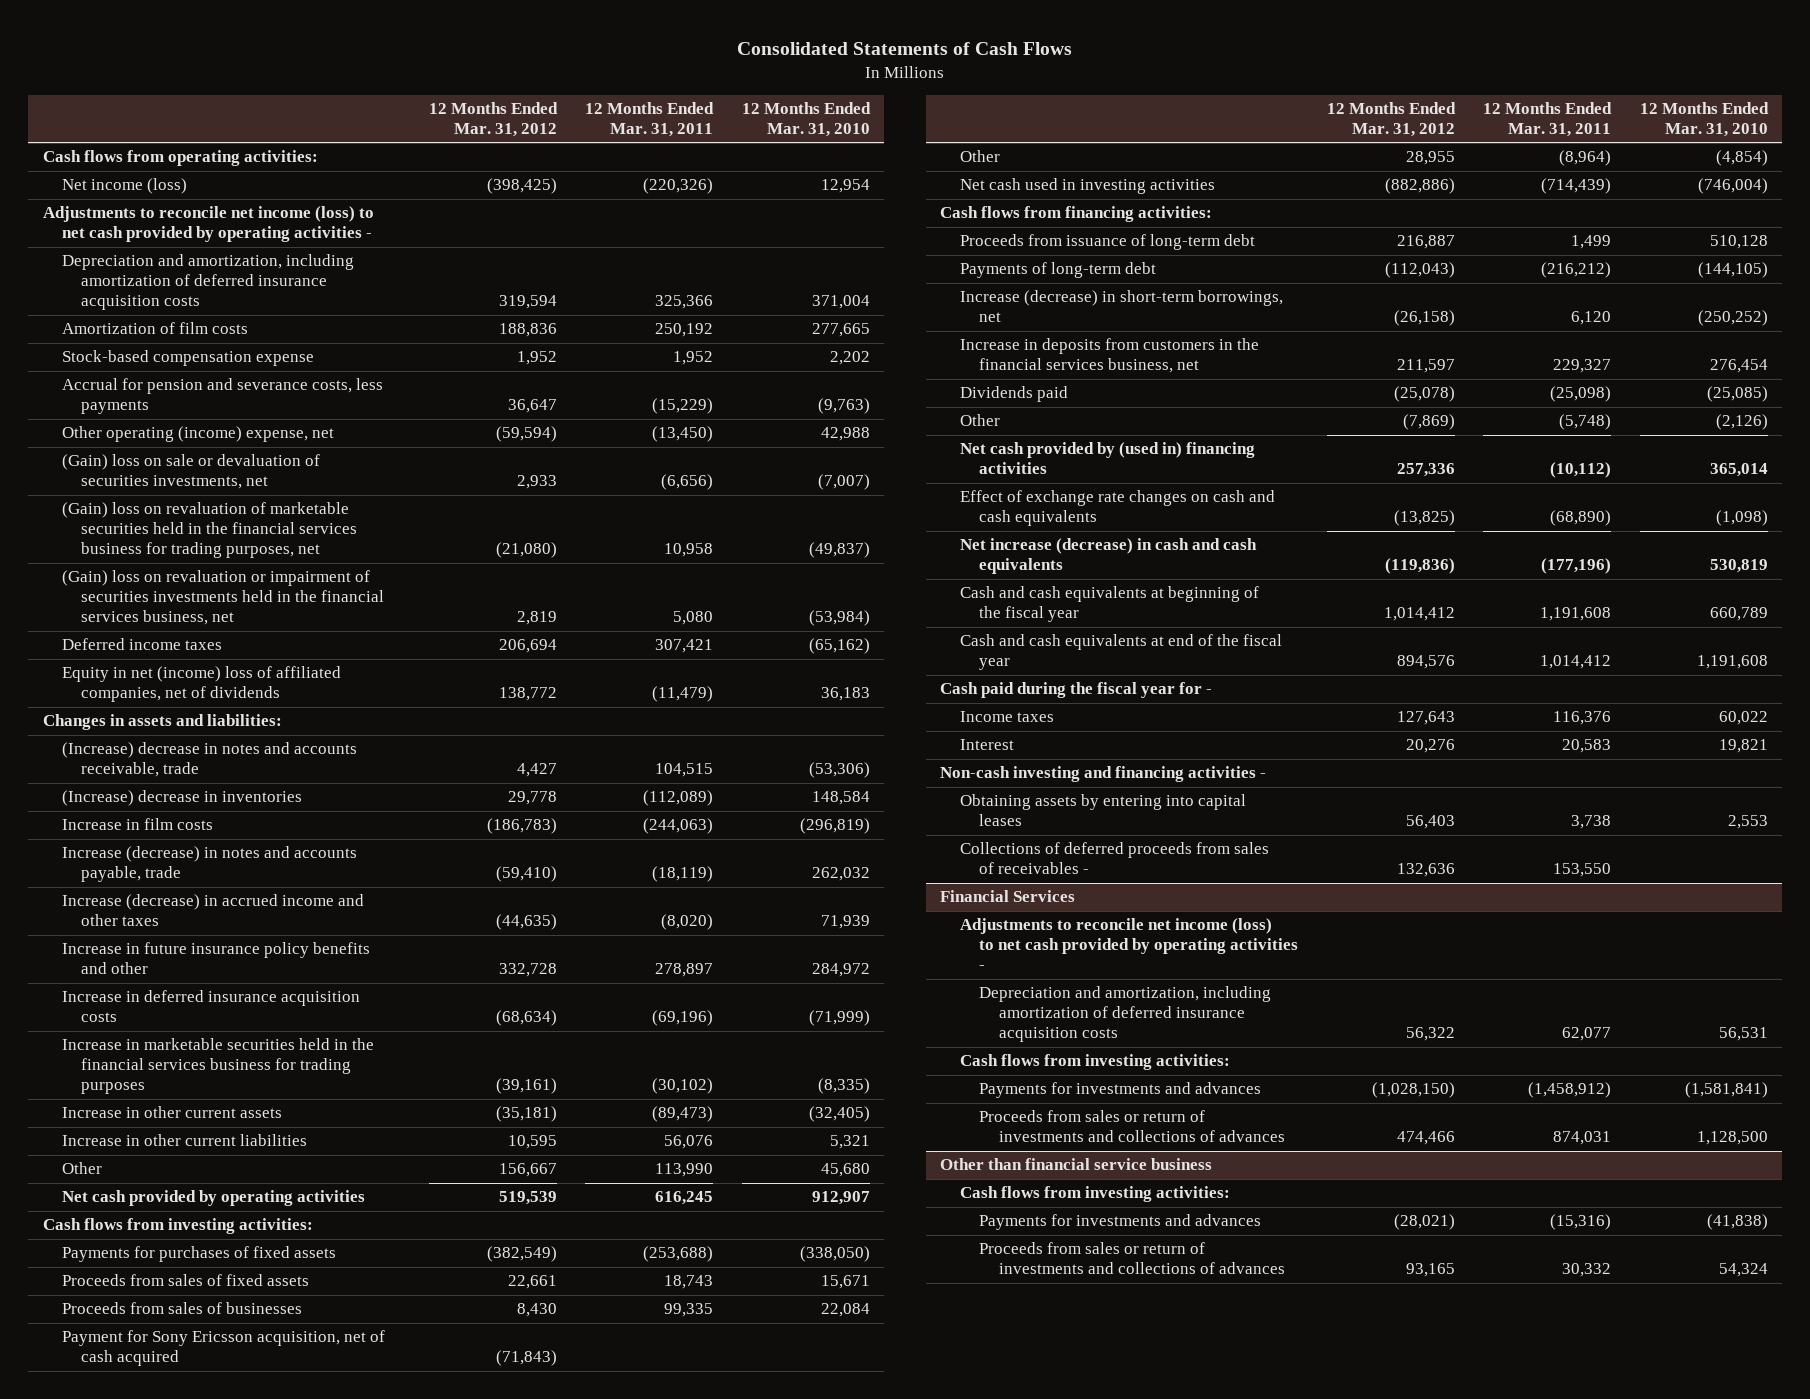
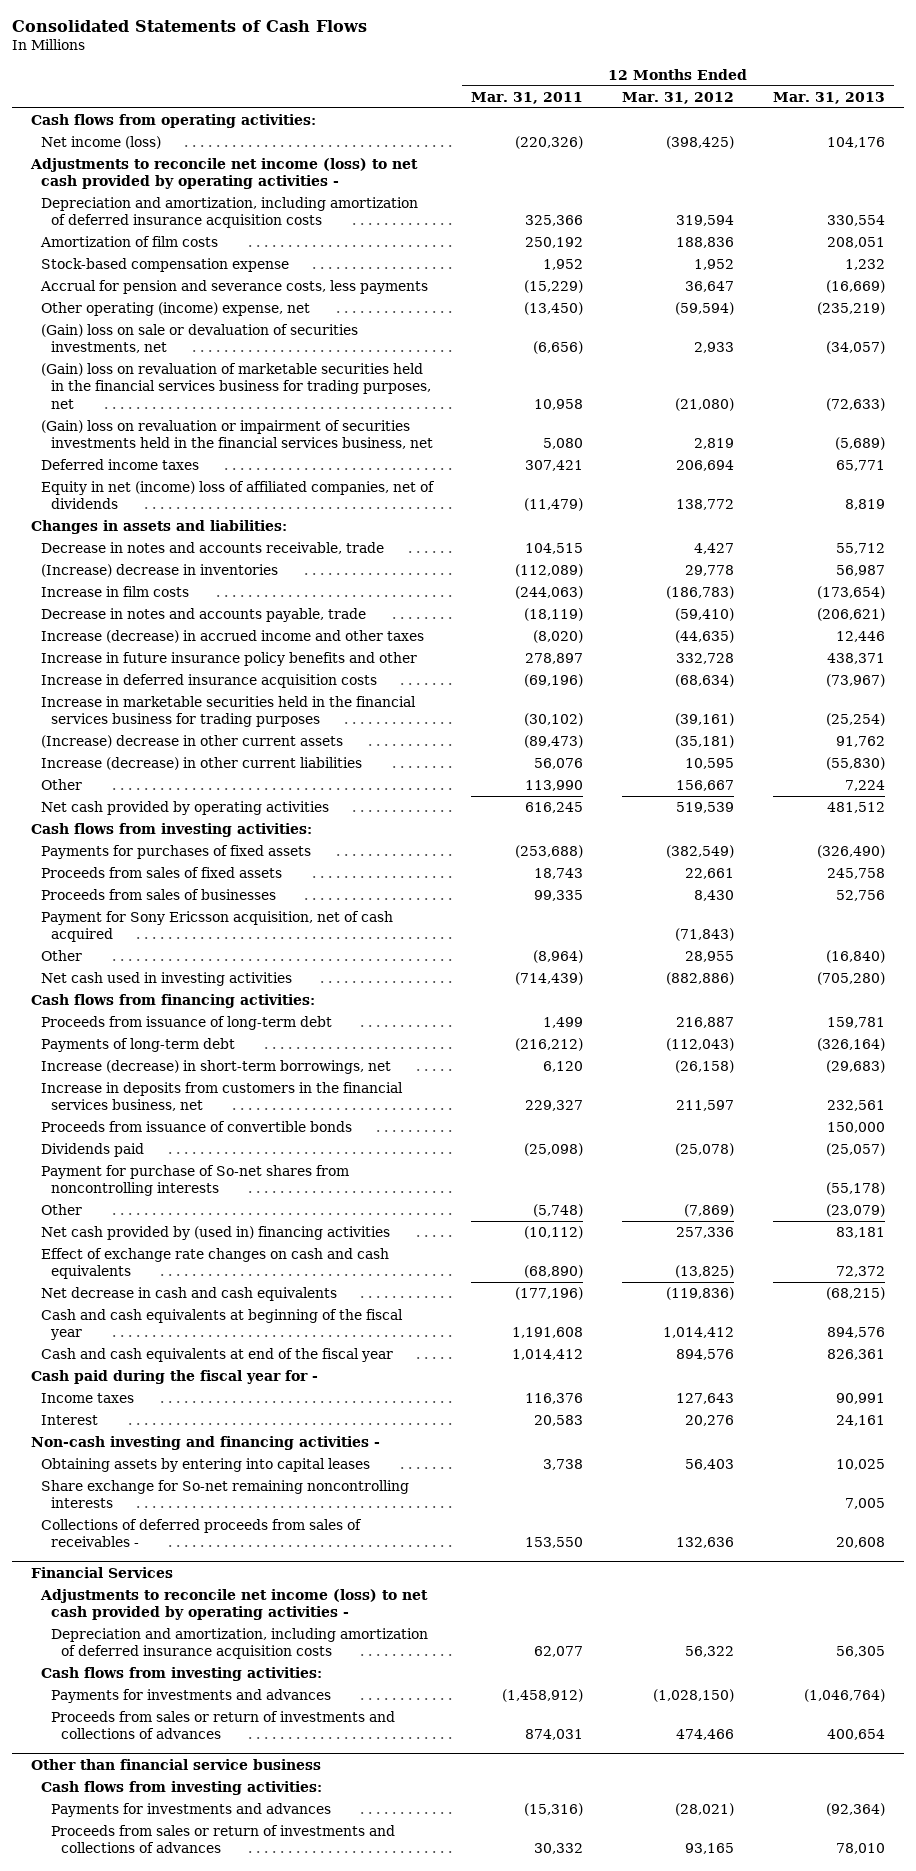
[741,101,871,137] 12 Months Ended Mar. 31, 2010 -> none
none -> [772,91,885,104] Mar. 31, 2013
[62,742,358,778] (Increase) decrease in notes and accounts receivable, trade -> [40,541,384,554] Decrease in notes and accounts receivable, trade
[62,846,358,883] Increase (decrease) in notes and accounts payable, trade -> [40,607,366,622] Decrease in notes and accounts payable, trade
[62,1106,283,1119] Increase in other current assets -> [40,734,343,748] (Increase) decrease in other current assets
[62,1134,308,1147] Increase in other current liabilities -> [40,756,362,770] Increase (decrease) in other current liabilities
none -> [40,1120,352,1132] Proceeds from issuance of convertible bonds
none -> [40,1164,349,1197] Payment for purchase of So-net shares from noncontrolling interests
[959,538,1257,575] Net increase (decrease) in cash and cash equivalents -> [40,1286,337,1301] Net decrease in cash and cash equivalents
none -> [40,1479,409,1509] Share exchange for So-net remaining noncontrolling interests

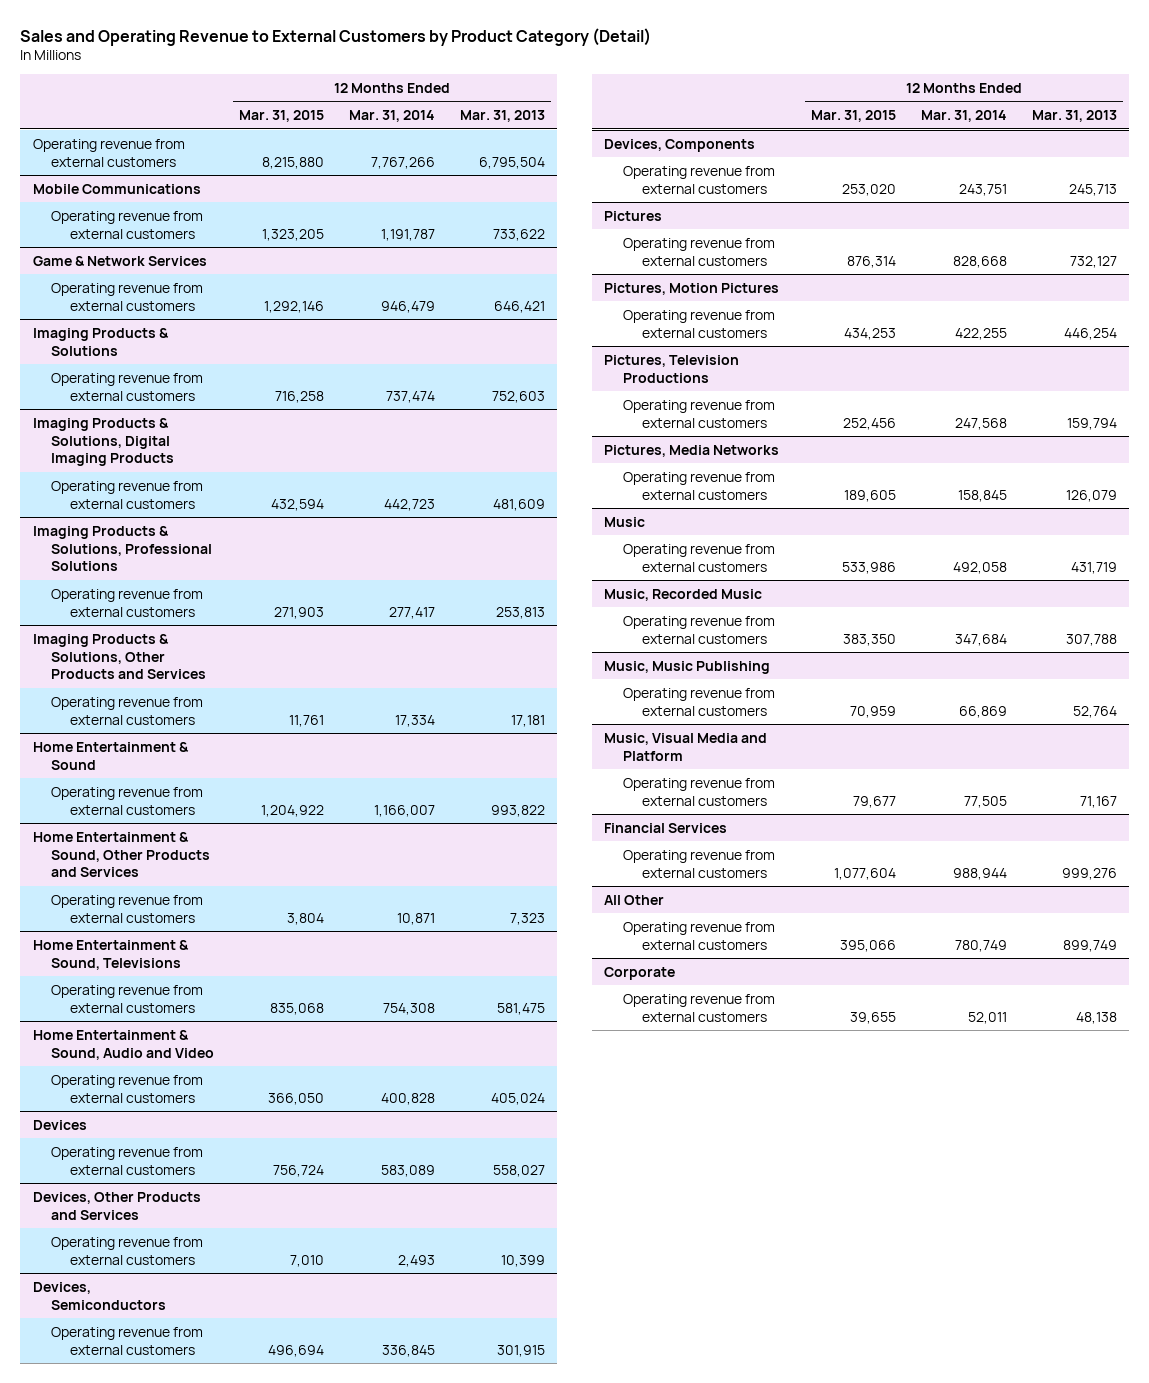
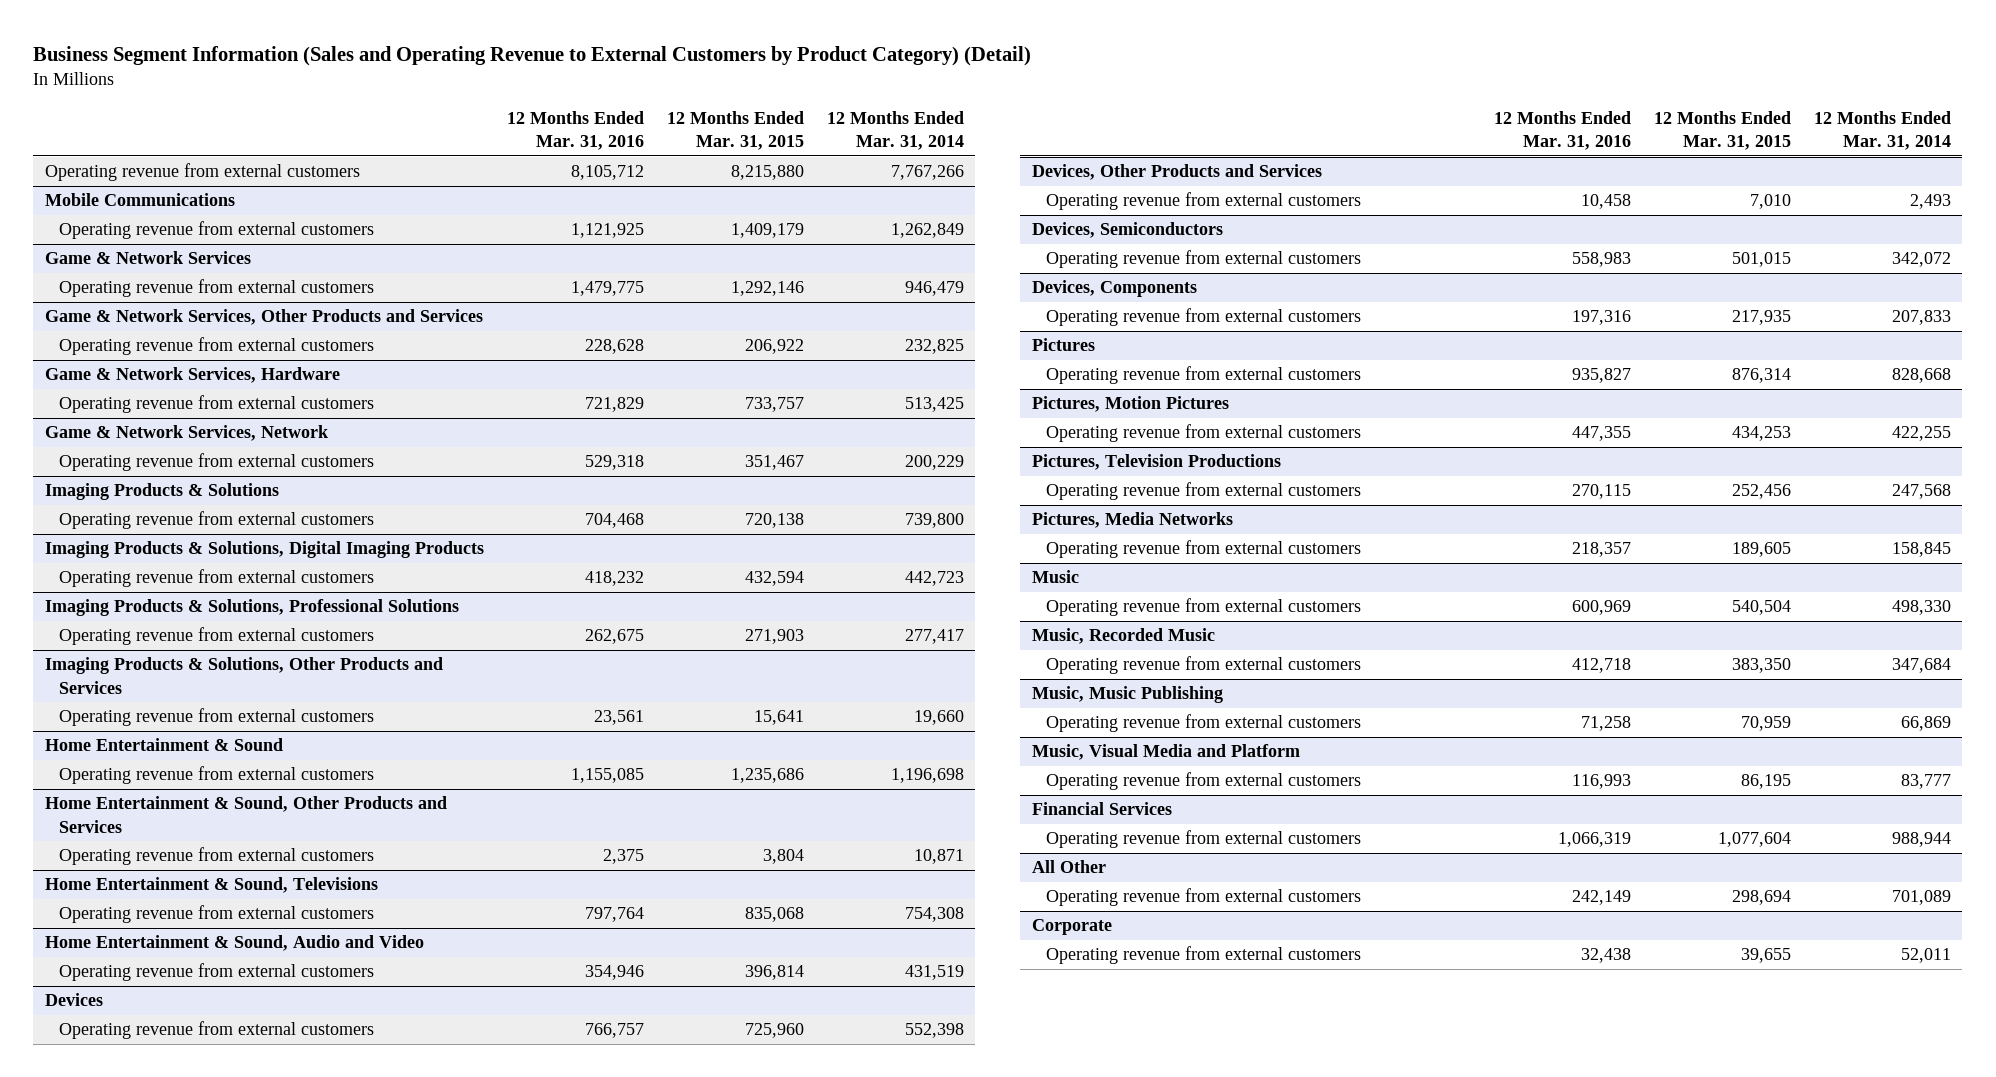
[20,27,652,46] Sales and Operating Revenue to External Customers by Product Category (Detail) -> [33,46,1032,67] Business Segment Information (Sales and Operating Revenue to External Customers by Product Category) (Detail)
[460,110,546,123] Mar. 31, 2013 -> none
none -> [506,110,644,150] 12 Months Ended Mar. 31, 2016
[262,228,325,241] 1,323,205 -> [730,223,804,239] 1,409,179
[381,228,436,241] 1,191,787 -> [890,223,964,239] 1,262,849
none -> [44,309,483,326] Game & Network Services, Other Products and Services
none -> [58,337,374,356] Operating revenue from external customers
none -> [44,367,340,384] Game & Network Services, Hardware
none -> [58,395,374,414] Operating revenue from external customers
none -> [44,425,328,442] Game & Network Services, Network
none -> [58,453,374,472] Operating revenue from external customers
[275,390,325,403] 716,258 -> [744,513,804,529] 720,138
[386,390,436,403] 737,474 -> [904,513,964,529] 739,800
[289,714,325,727] 11,761 -> [753,710,804,726] 15,641
[395,714,436,727] 17,334 -> [913,710,964,726] 19,660
[261,804,325,817] 1,204,922 -> [730,768,804,784] 1,235,686
[374,804,436,817] 1,166,007 -> [890,768,964,784] 1,196,698
[268,1092,325,1105] 366,050 -> [744,965,804,981] 396,814
[381,1092,436,1105] 400,828 -> [904,965,964,981] 431,519
[273,1164,325,1177] 756,724 -> [744,1023,804,1039] 725,960
[381,1164,436,1177] 583,089 -> [904,1023,964,1039] 552,398
[268,1344,325,1357] 496,694 -> [1731,252,1791,268] 501,015
[382,1344,436,1357] 336,845 -> [1891,252,1951,268] 342,072
[842,183,897,196] 253,020 -> [1731,310,1791,326] 217,935
[958,183,1007,196] 243,751 -> [1891,310,1951,326] 207,833
[842,561,897,574] 533,986 -> [1731,600,1791,616] 540,504
[952,561,1007,574] 492,058 -> [1891,600,1951,616] 498,330
[853,795,897,808] 79,677 -> [1740,774,1791,790] 86,195
[963,795,1007,808] 77,505 -> [1900,774,1951,790] 83,777
[840,939,897,952] 395,066 -> [1731,890,1791,906] 298,694
[954,939,1007,952] 780,749 -> [1891,890,1951,906] 701,089

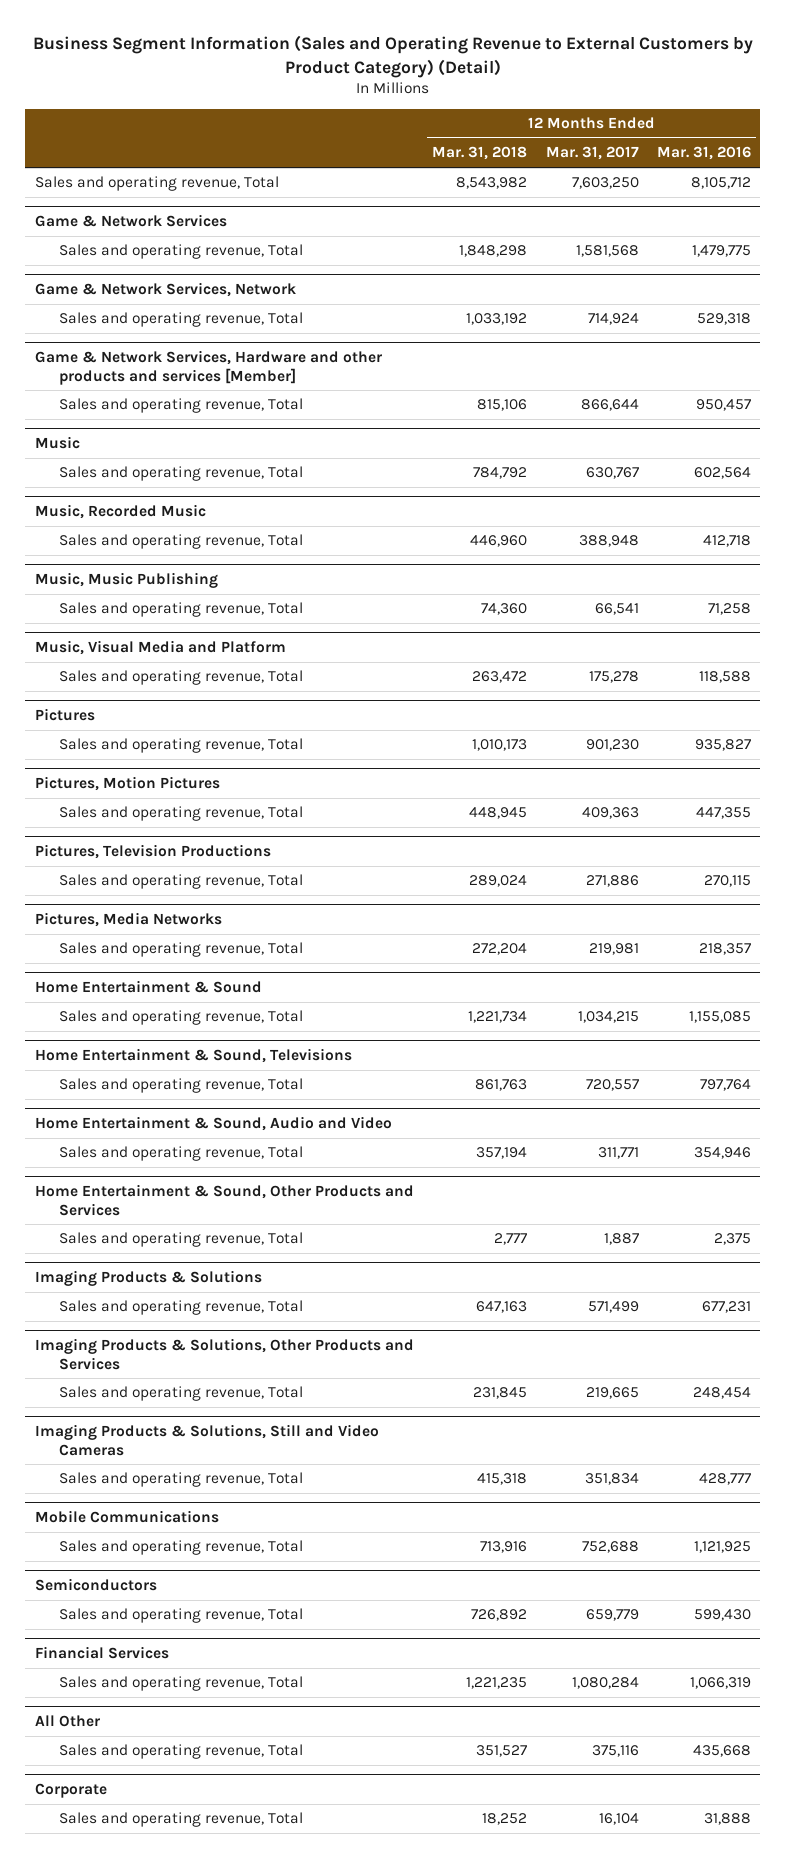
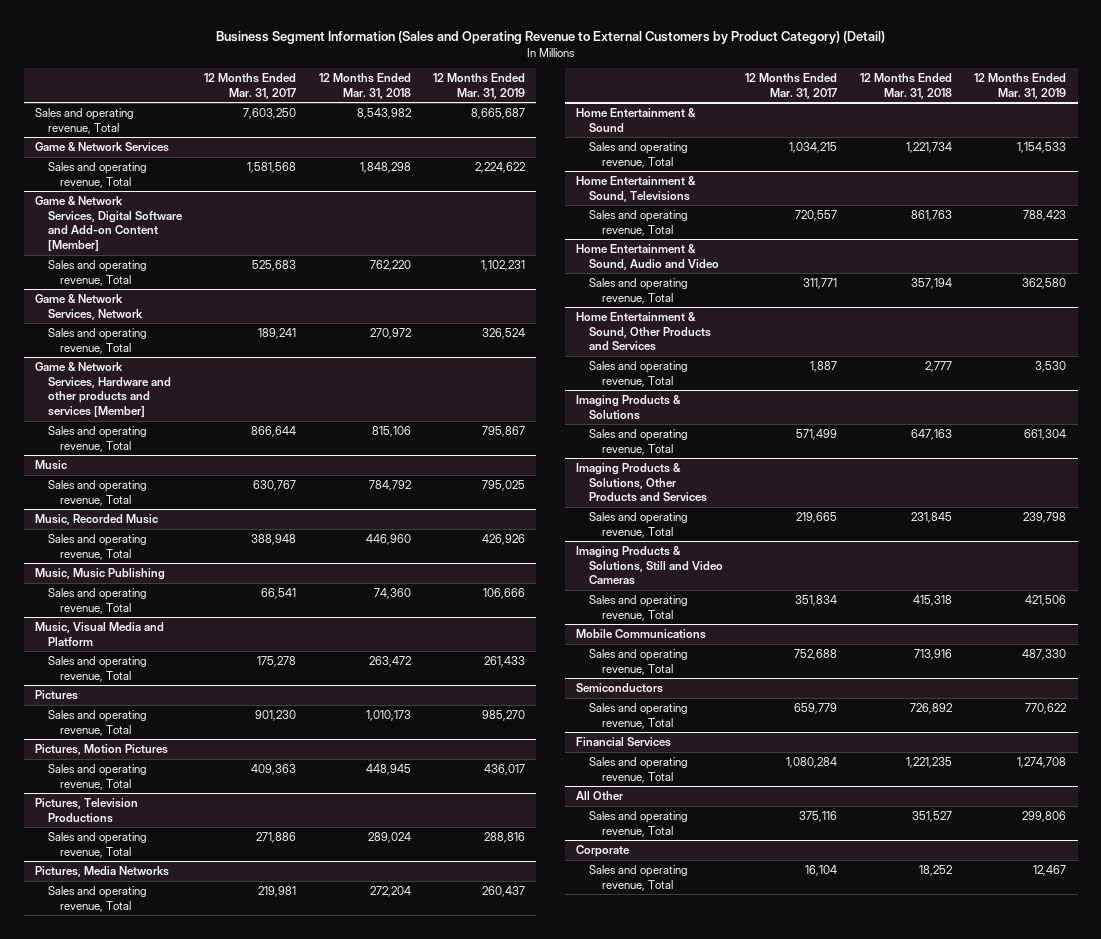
[657,146,752,161] Mar. 31, 2016 -> none
none -> [433,73,526,99] 12 Months Ended Mar. 31, 2019
none -> [34,196,183,252] Game & Network Services, Digital Software and Add-on Content [Member]
none -> [47,260,147,286] Sales and operating revenue, Total
[466,313,528,326] 1,033,192 -> [369,328,411,340] 270,972
[587,313,639,326] 714,924 -> [258,328,297,340] 189,241

